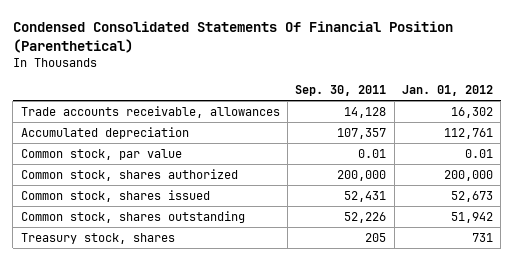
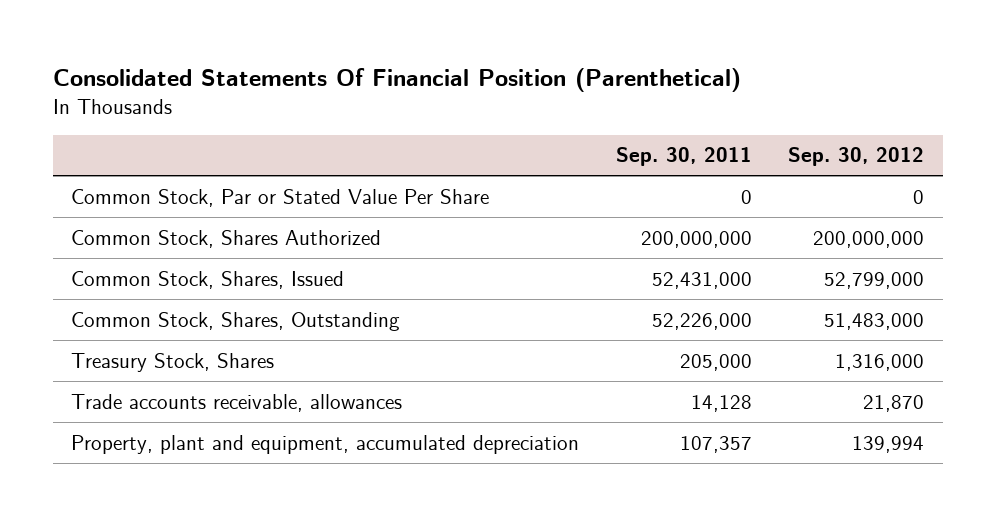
[12,20,453,53] Condensed Consolidated Statements Of Financial Position (Parenthetical) -> [53,67,742,92] Consolidated Statements Of Financial Position (Parenthetical)
[401,85,493,97] Jan. 01, 2012 -> none
none -> [788,147,925,167] Sep. 30, 2012
none -> [71,188,490,207] Common Stock, Par or Stated Value Per Share
none -> [71,229,382,248] Common Stock, Shares Authorized
none -> [71,270,345,289] Common Stock, Shares, Issued
none -> [71,311,401,331] Common Stock, Shares, Outstanding
none -> [71,352,275,372] Treasury Stock, Shares
[20,149,182,161] Common stock, par value -> none
[20,169,238,182] Common stock, shares authorized -> none
[20,190,210,203] Common stock, shares issued -> none
[20,211,245,224] Common stock, shares outstanding -> none
[20,233,175,245] Treasury stock, shares -> none
[20,127,189,140] Accumulated depreciation -> [71,434,580,454] Property, plant and equipment, accumulated depreciation

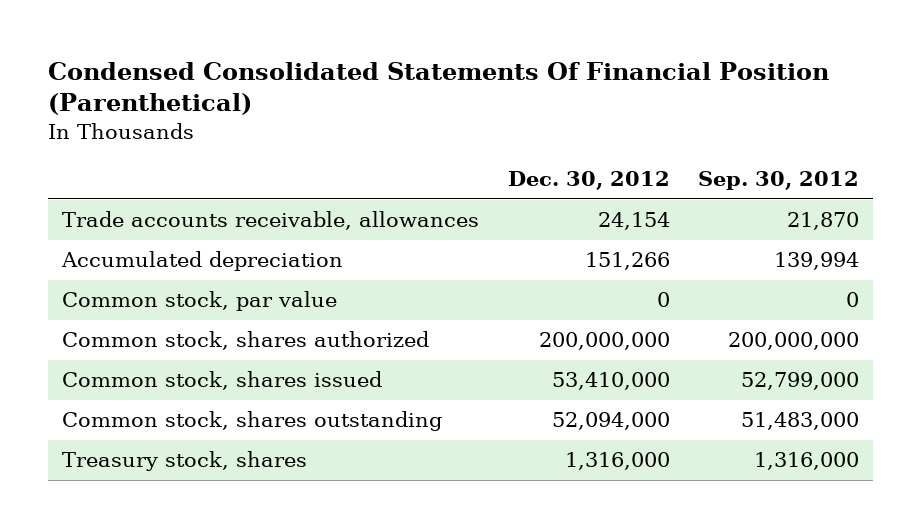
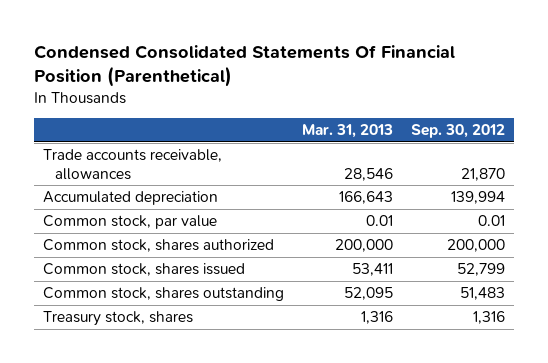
[507,171,670,191] Dec. 30, 2012 -> none
none -> [302,124,394,139] Mar. 31, 2013
[845,292,859,308] 0 -> [478,215,506,227] 0.01
[727,332,859,351] 200,000,000 -> [447,239,506,253] 200,000
[740,372,859,391] 52,799,000 -> [457,263,506,277] 52,799
[740,412,859,431] 51,483,000 -> [460,287,506,301] 51,483
[753,452,859,471] 1,316,000 -> [473,311,506,325] 1,316

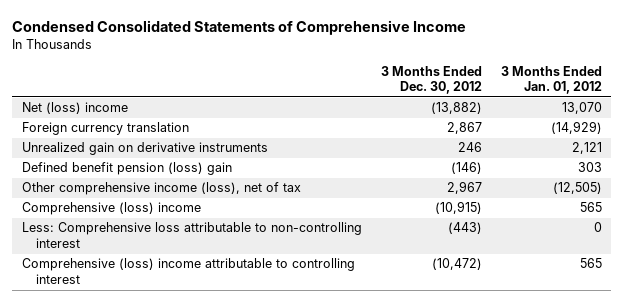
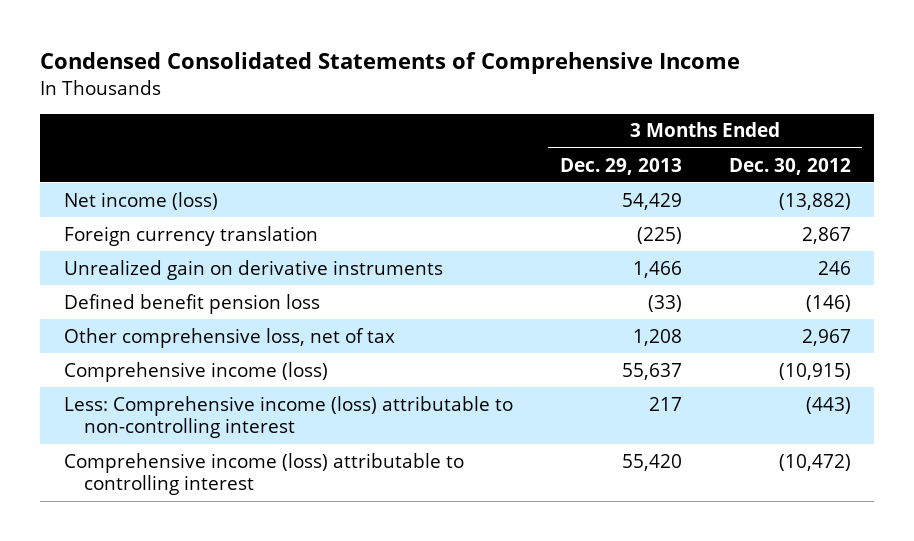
[500,65,602,95] 3 Months Ended Jan. 01, 2012 -> none
none -> [559,157,682,175] Dec. 29, 2013
[21,102,128,115] Net (loss) income -> [63,191,218,210] Net income (loss)
[21,162,232,176] Defined benefit pension (loss) gain -> [63,293,320,314] Defined benefit pension loss
[21,182,301,196] Other comprehensive income (loss), net of tax -> [63,327,395,348] Other comprehensive loss, net of tax
[21,202,201,216] Comprehensive (loss) income -> [63,361,328,382] Comprehensive income (loss)
[21,222,362,249] Less: Comprehensive loss attributable to non-controlling interest -> [63,395,513,439] Less: Comprehensive income (loss) attributable to non-controlling interest
[21,258,355,285] Comprehensive (loss) income attributable to controlling interest -> [63,452,464,496] Comprehensive income (loss) attributable to controlling interest

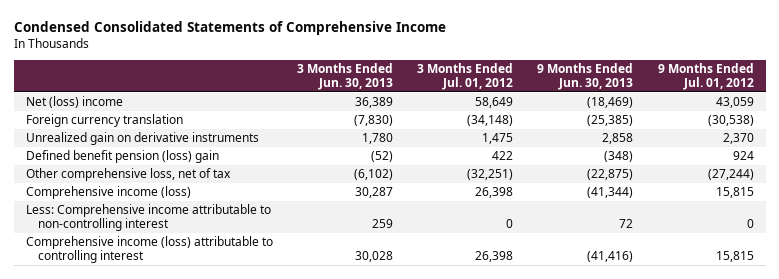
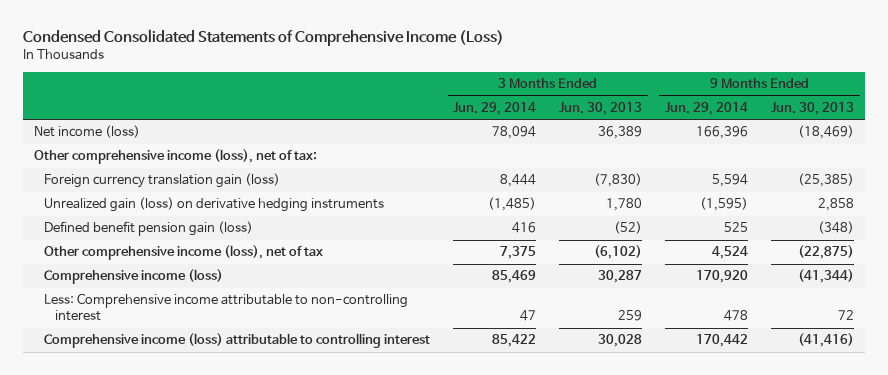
[13,21,446,36] Condensed Consolidated Statements of Comprehensive Income -> [22,29,504,47] Condensed Consolidated Statements of Comprehensive Income (Loss)
[417,62,514,91] 3 Months Ended Jul. 01, 2012 -> none
[657,62,754,91] 9 Months Ended Jul. 01, 2012 -> none
none -> [453,101,537,115] Jun. 29, 2014
none -> [665,101,749,115] Jun. 29, 2014
[25,96,123,109] Net (loss) income -> [34,125,141,139] Net income (loss)
none -> [34,149,318,165] Other comprehensive income (loss), net of tax:
[25,114,183,128] Foreign currency translation -> [44,173,281,189] Foreign currency translation gain (loss)
[25,132,259,146] Unrealized gain on derivative instruments -> [44,197,385,213] Unrealized gain (loss) on derivative hedging instruments
[25,150,219,164] Defined benefit pension (loss) gain -> [44,221,254,237] Defined benefit pension gain (loss)
[25,168,231,182] Other comprehensive loss, net of tax -> [44,245,324,261] Other comprehensive income (loss), net of tax

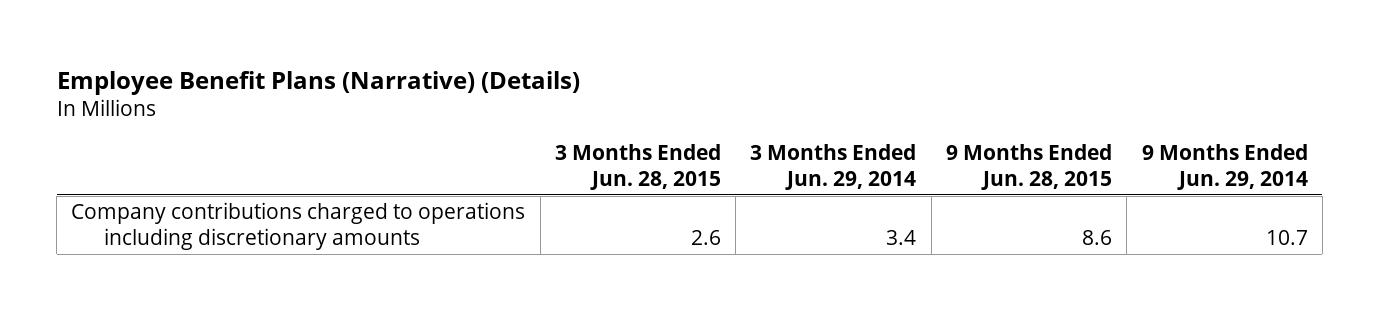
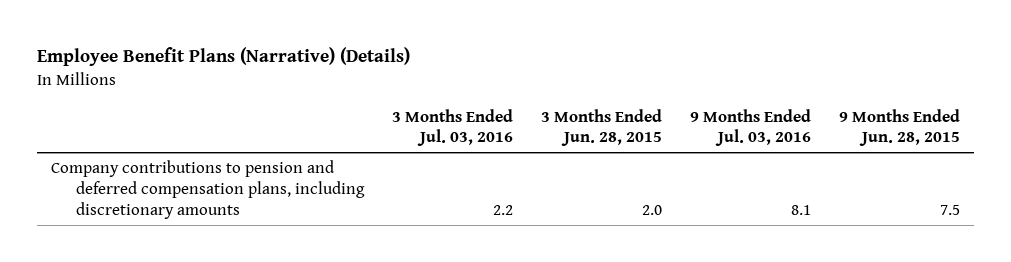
[750,144,917,191] 3 Months Ended Jun. 29, 2014 -> none
[1141,144,1308,191] 9 Months Ended Jun. 29, 2014 -> none
none -> [392,108,514,147] 3 Months Ended Jul. 03, 2016
none -> [690,108,812,147] 9 Months Ended Jul. 03, 2016
[71,202,526,251] Company contributions charged to operations including discretionary amounts -> [50,160,365,219] Company contributions to pension and deferred compensation plans, including discretionary amounts
[690,230,721,246] 2.6 -> [642,204,663,215] 2.0
[1082,230,1113,246] 8.6 -> [940,204,961,215] 7.5

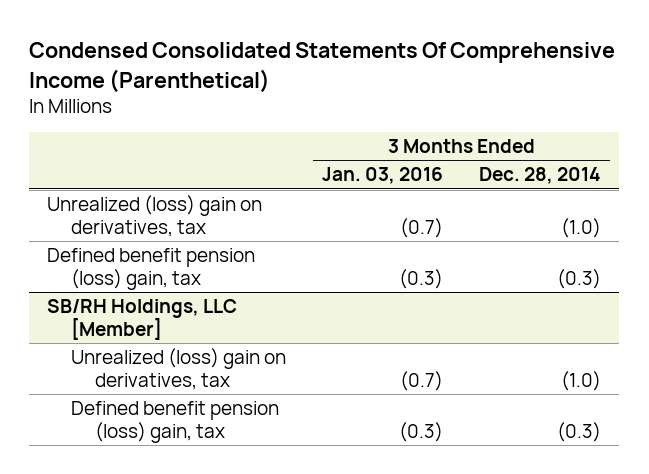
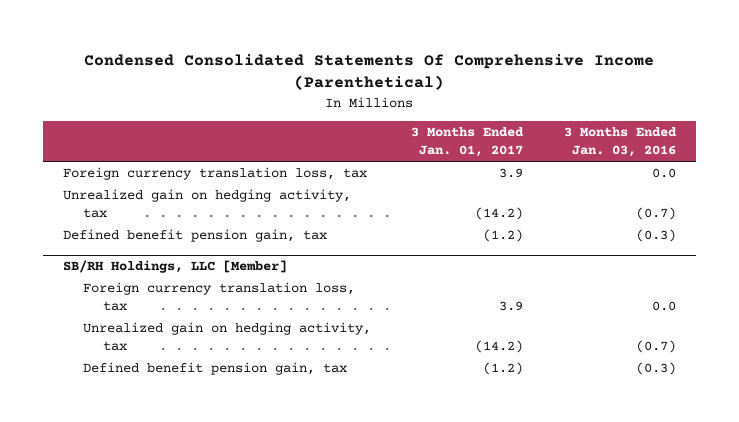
[479,167,602,185] Dec. 28, 2014 -> none
none -> [411,127,525,158] 3 Months Ended Jan. 01, 2017
none -> [63,167,368,181] Foreign currency translation loss, tax
[47,195,263,238] Unrealized (loss) gain on derivatives, tax -> [63,189,352,219] Unrealized gain on hedging activity, tax
[47,248,256,291] Defined benefit pension (loss) gain, tax -> [63,229,328,243] Defined benefit pension gain, tax
none -> [83,282,356,312] Foreign currency translation loss, tax
[71,348,287,391] Unrealized (loss) gain on derivatives, tax -> [83,322,372,352] Unrealized gain on hedging activity, tax
[71,401,280,444] Defined benefit pension (loss) gain, tax -> [83,362,348,376] Defined benefit pension gain, tax

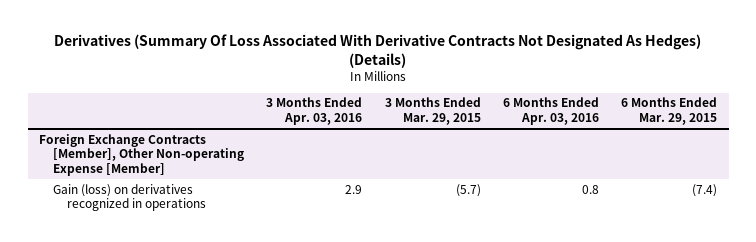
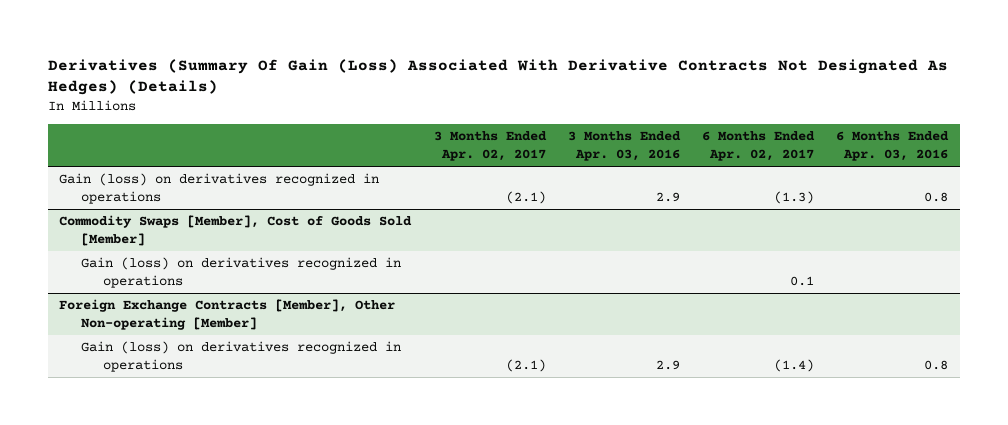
[54,34,702,68] Derivatives (Summary Of Loss Associated With Derivative Contracts Not Designated As Hedges) (Details) -> [48,58,949,96] Derivatives (Summary Of Gain (Loss) Associated With Derivative Contracts Not Designated As Hedges) (Details)
[384,97,481,126] 3 Months Ended Mar. 29, 2015 -> none
[621,97,718,126] 6 Months Ended Mar. 29, 2015 -> none
none -> [433,130,547,161] 3 Months Ended Apr. 02, 2017
none -> [702,130,816,161] 6 Months Ended Apr. 02, 2017
[38,133,244,177] Foreign Exchange Contracts [Member], Other Non-operating Expense [Member] -> none
none -> [59,215,413,247] Commodity Swaps [Member], Cost of Goods Sold [Member]
none -> [80,257,401,289] Gain (loss) on derivatives recognized in operations
none -> [59,299,396,331] Foreign Exchange Contracts [Member], Other Non-operating [Member]
none -> [80,341,401,373] Gain (loss) on derivatives recognized in operations

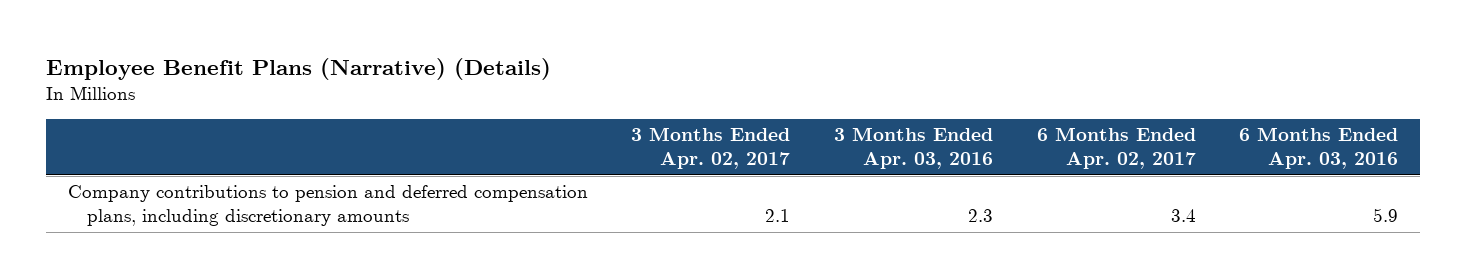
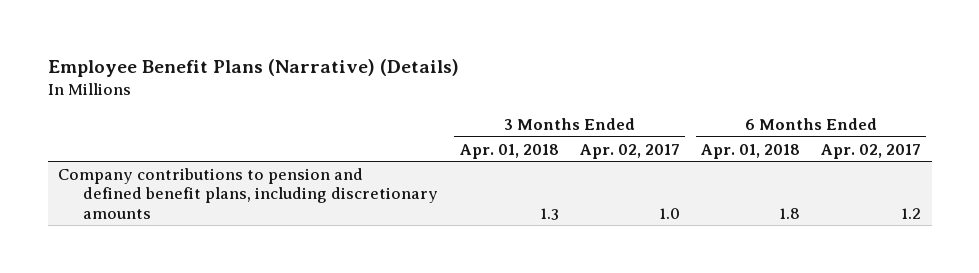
[833,127,993,170] 3 Months Ended Apr. 03, 2016 -> none
[1239,127,1399,170] 6 Months Ended Apr. 03, 2016 -> none
none -> [459,143,559,159] Apr. 01, 2018
none -> [700,143,800,159] Apr. 01, 2018
[67,185,588,227] Company contributions to pension and deferred compensation plans, including discretionary amounts -> [58,167,439,219] Company contributions to pension and defined benefit plans, including discretionary amounts
[765,209,791,223] 2.1 -> [658,207,680,219] 1.0
[1170,209,1196,223] 3.4 -> [901,207,922,219] 1.2

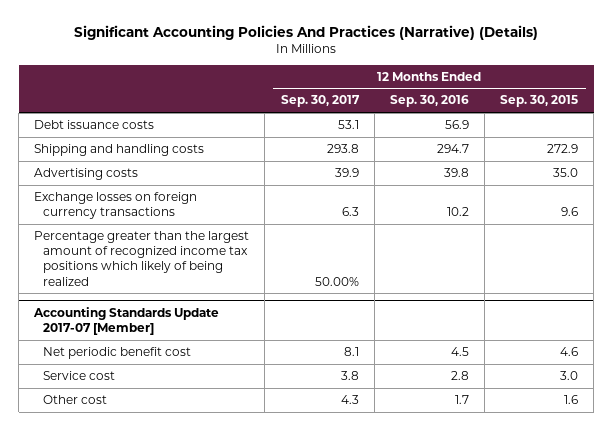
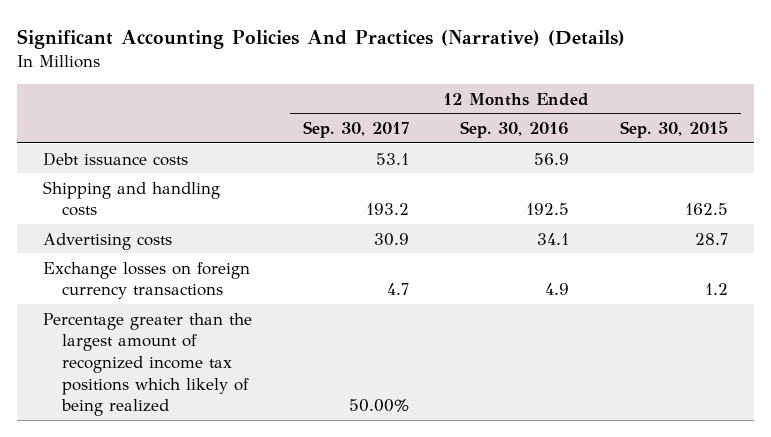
[326,143,359,153] 293.8 -> [365,203,409,216] 193.2
[436,143,469,153] 294.7 -> [526,203,570,216] 192.5
[546,143,578,153] 272.9 -> [685,203,729,216] 162.5
[334,167,359,177] 39.9 -> [373,232,409,246] 30.9
[443,167,469,177] 39.8 -> [537,232,570,245] 34.1
[552,167,578,177] 35.0 -> [695,232,729,245] 28.7
[341,207,359,217] 6.3 -> [386,283,409,296] 4.7
[446,207,469,217] 10.2 -> [545,283,570,296] 4.9
[560,207,578,217] 9.6 -> [705,283,729,296] 1.2
[33,306,220,335] Accounting Standards Update 2017-07 [Member] -> none
[43,346,192,359] Net periodic benefit cost -> none
[43,370,116,380] Service cost -> none
[43,394,108,404] Other cost -> none

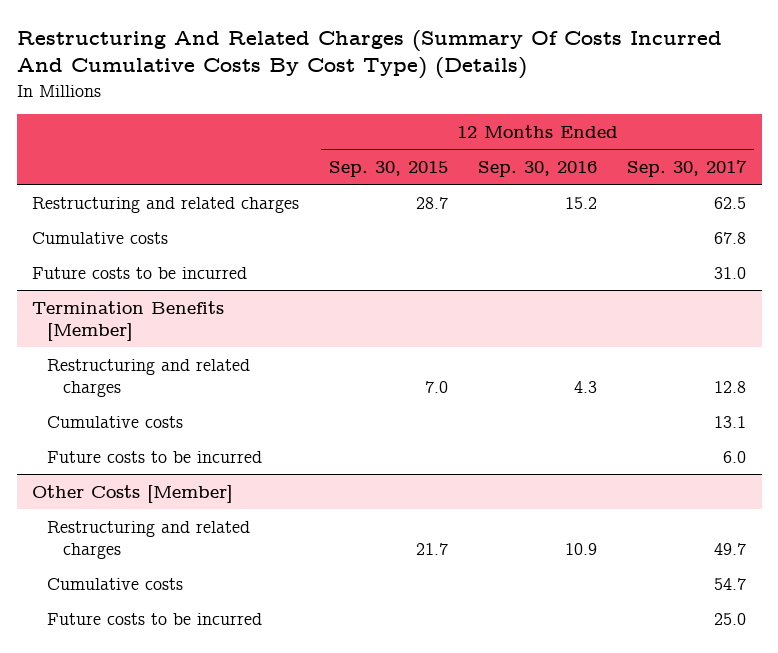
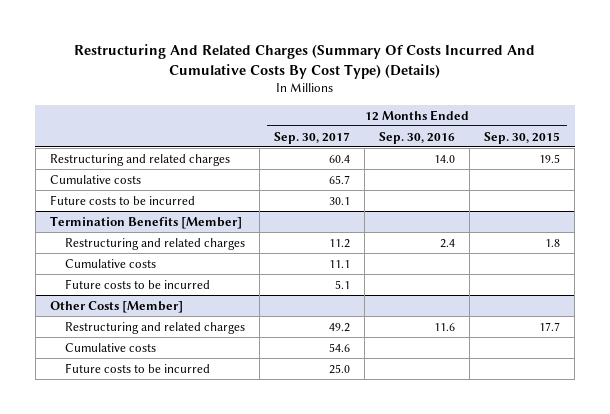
[416,196,449,209] 28.7 -> [539,153,561,163] 19.5
[565,196,598,209] 15.2 -> [433,154,455,163] 14.0
[714,196,747,209] 62.5 -> [328,154,350,163] 60.4
[714,231,747,244] 67.8 -> [328,174,350,184] 65.7
[714,266,747,279] 31.0 -> [328,196,350,205] 30.1
[425,380,449,393] 7.0 -> [545,238,561,247] 1.8
[574,380,598,393] 4.3 -> [439,238,455,248] 2.4
[714,380,747,393] 12.8 -> [328,238,350,248] 11.2
[714,415,747,428] 13.1 -> [328,259,350,268] 11.1
[723,450,747,463] 6.0 -> [334,279,350,289] 5.1
[416,542,449,555] 21.7 -> [539,321,561,331] 17.7
[565,542,598,555] 10.9 -> [433,322,455,331] 11.6
[714,542,747,555] 49.7 -> [328,322,350,332] 49.2
[714,577,747,590] 54.7 -> [328,342,350,352] 54.6

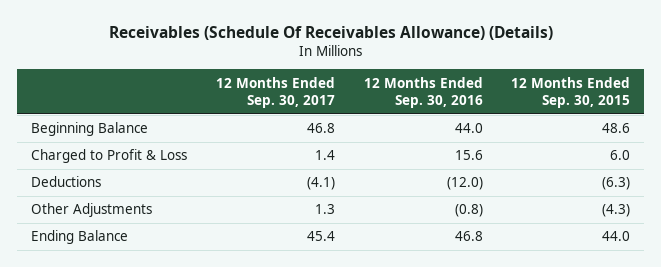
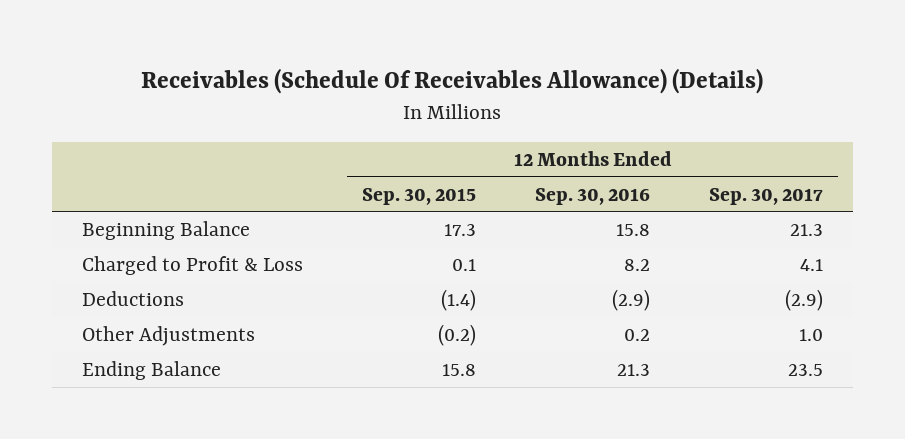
[306,123,335,134] 46.8 -> [790,223,824,236] 21.3
[454,123,483,134] 44.0 -> [616,223,651,236] 15.8
[602,123,631,134] 48.6 -> [443,223,476,236] 17.3
[314,150,335,161] 1.4 -> [800,258,824,271] 4.1
[454,150,483,161] 15.6 -> [624,258,651,271] 8.2
[610,150,631,161] 6.0 -> [451,258,476,271] 0.1
[306,177,335,191] (4.1) -> [785,288,824,311] (2.9)
[446,177,483,191] (12.0) -> [612,288,651,311] (2.9)
[602,177,631,191] (6.3) -> [440,288,476,311] (1.4)
[314,204,335,215] 1.3 -> [799,328,824,341] 1.0
[454,204,483,218] (0.8) -> [624,328,651,341] 0.2
[602,204,631,218] (4.3) -> [437,323,476,346] (0.2)
[306,231,335,242] 45.4 -> [788,363,824,376] 23.5
[454,231,483,242] 46.8 -> [617,363,651,376] 21.3
[602,231,631,242] 44.0 -> [441,363,476,376] 15.8

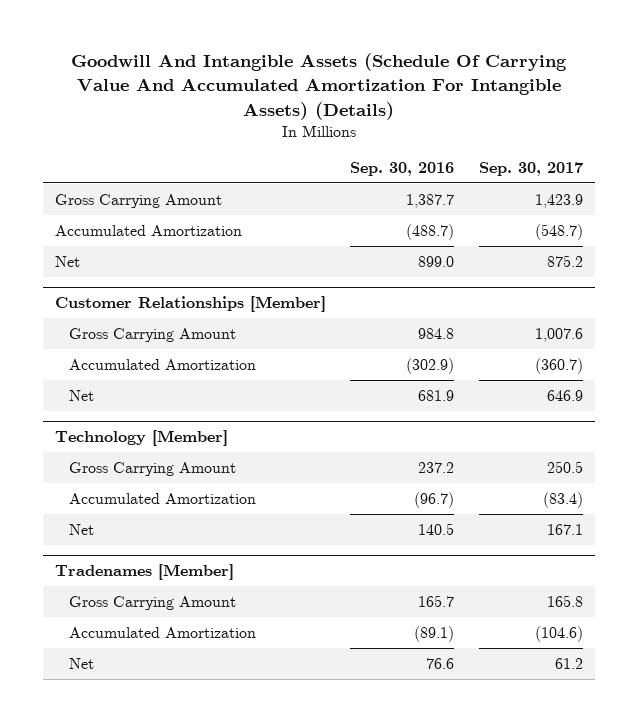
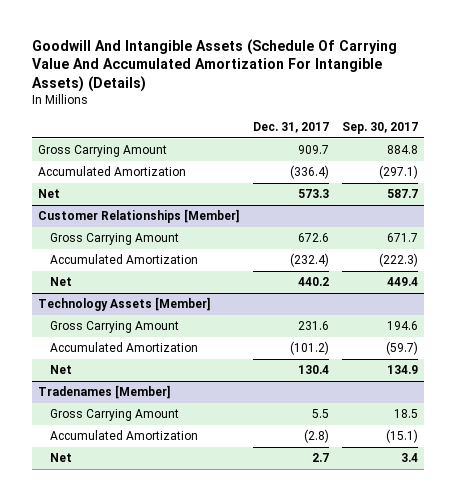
[350,162,455,177] Sep. 30, 2016 -> none
none -> [253,122,330,134] Dec. 31, 2017
[534,193,583,208] 1,423.9 -> [386,145,418,155] 884.8
[534,223,583,240] (548.7) -> [378,165,418,180] (297.1)
[546,254,583,267] 875.2 -> [386,189,418,199] 587.7
[534,327,583,342] 1,007.6 -> [386,233,418,243] 671.7
[534,357,583,374] (360.7) -> [378,253,418,268] (222.3)
[546,389,583,401] 646.9 -> [386,277,418,287] 449.4
[55,429,229,446] Technology [Member] -> [38,297,212,312] Technology Assets [Member]
[546,460,583,473] 250.5 -> [386,321,418,331] 194.6
[542,491,583,508] (83.4) -> [385,341,418,356] (59.7)
[546,523,583,535] 167.1 -> [386,365,418,375] 134.9
[546,594,583,607] 165.8 -> [393,409,418,419] 18.5
[534,625,583,642] (104.6) -> [385,429,418,444] (15.1)
[554,657,583,669] 61.2 -> [400,453,418,463] 3.4

